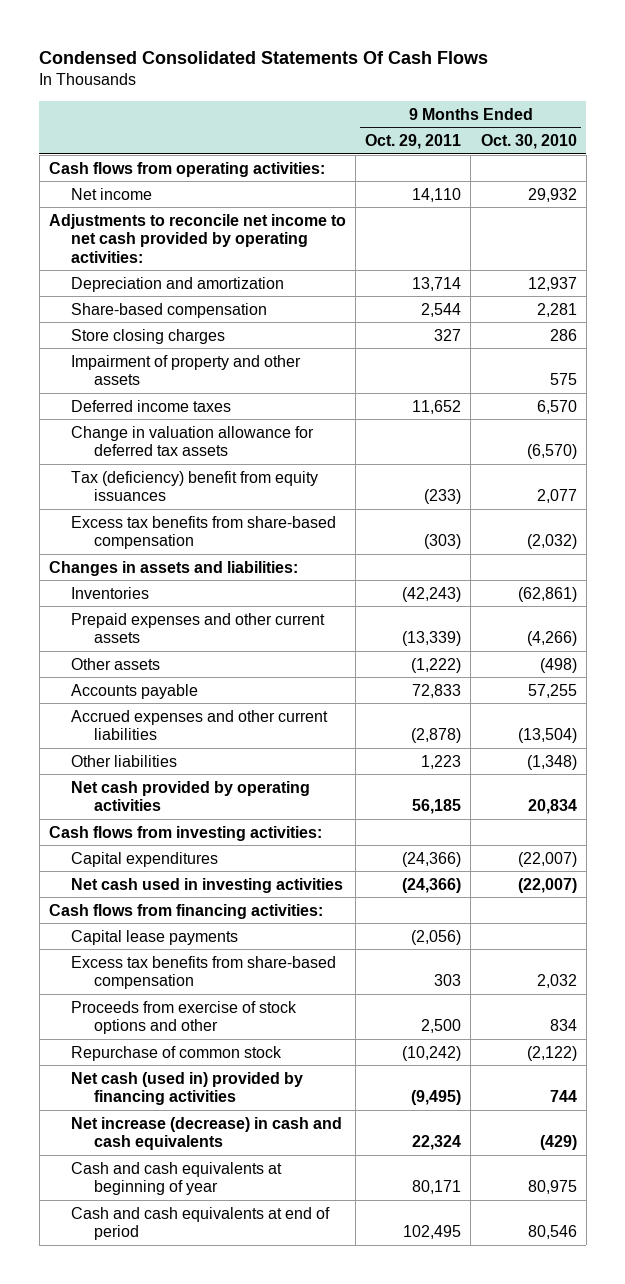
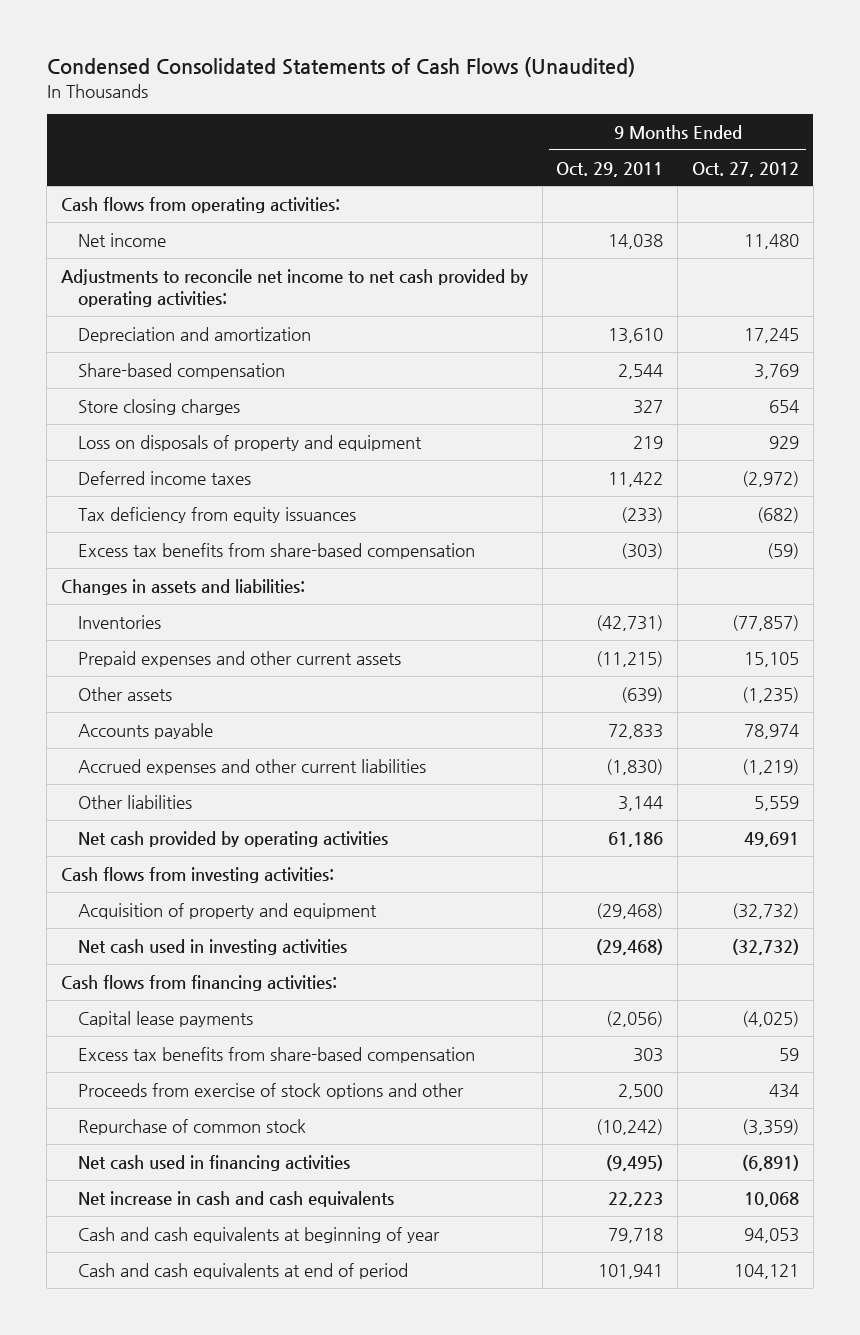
[39,50,489,64] Condensed Consolidated Statements Of Cash Flows -> [46,57,635,78] Condensed Consolidated Statements of Cash Flows (Unaudited)
[480,133,577,149] Oct. 30, 2010 -> none
none -> [691,161,799,177] Oct. 27, 2012
[412,187,462,202] 14,110 -> [608,233,664,249] 14,038
[412,276,462,291] 13,714 -> [608,327,664,343] 13,610
[71,354,302,386] Impairment of property and other assets -> none
[71,425,315,457] Change in valuation allowance for deferred tax assets -> none
none -> [78,434,423,451] Loss on disposals of property and equipment
[412,399,462,414] 11,652 -> [608,471,664,487] 11,422
[71,470,319,502] Tax (deficiency) benefit from equity issuances -> [78,506,357,523] Tax deficiency from equity issuances
[402,586,462,602] (42,243) -> [596,614,664,631] (42,731)
[402,631,462,647] (13,339) -> [596,650,664,667] (11,215)
[411,657,462,673] (1,222) -> [621,686,664,703] (639)
[411,728,462,744] (2,878) -> [606,758,664,775] (1,830)
[421,754,462,769] 1,223 -> [618,795,664,811] 3,144
[412,799,462,815] 56,185 -> [608,831,664,847] 61,186
[71,851,219,867] Capital expenditures -> none
none -> [78,902,378,919] Acquisition of property and equipment
[402,877,462,893] (24,366) -> [596,938,664,955] (29,468)
[71,1071,304,1106] Net cash (used in) provided by financing activities -> [78,1154,351,1171] Net cash used in financing activities
[71,1116,343,1151] Net increase (decrease) in cash and cash equivalents -> [78,1190,395,1207] Net increase in cash and cash equivalents
[412,1135,462,1151] 22,324 -> [608,1191,664,1207] 22,223
[412,1180,462,1195] 80,171 -> [608,1227,664,1243] 79,718
[403,1225,462,1240] 102,495 -> [598,1263,664,1279] 101,941

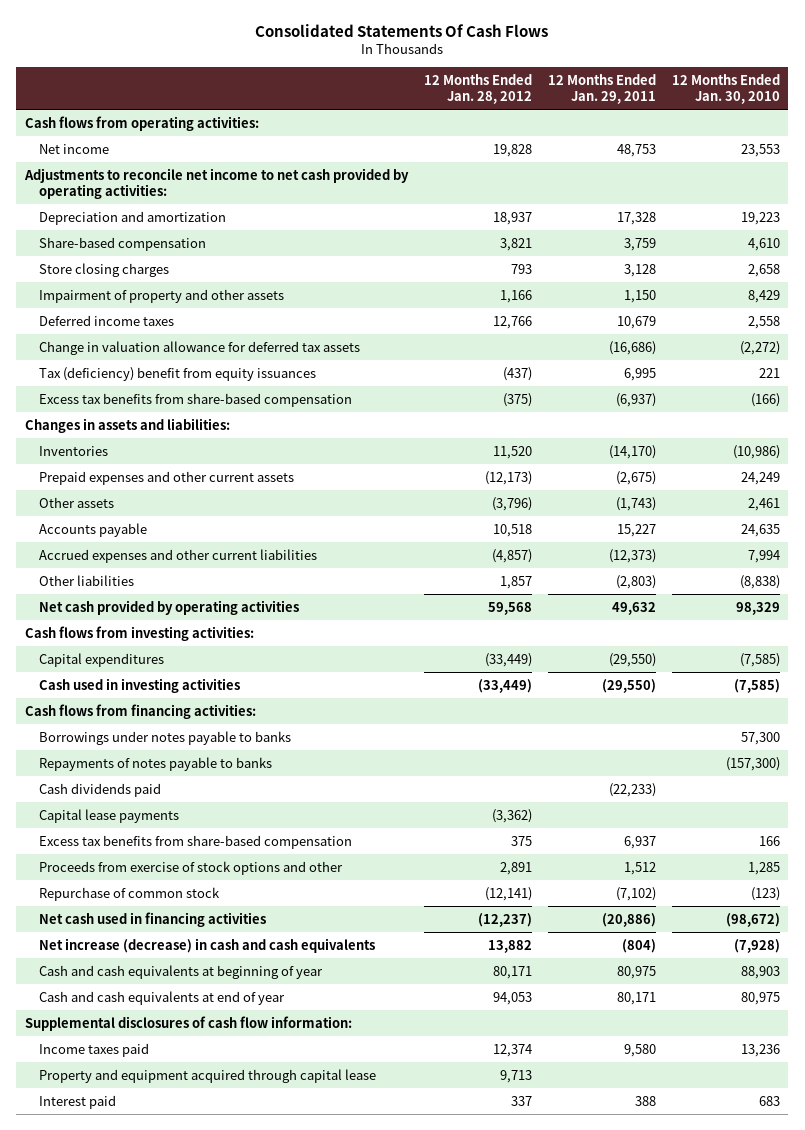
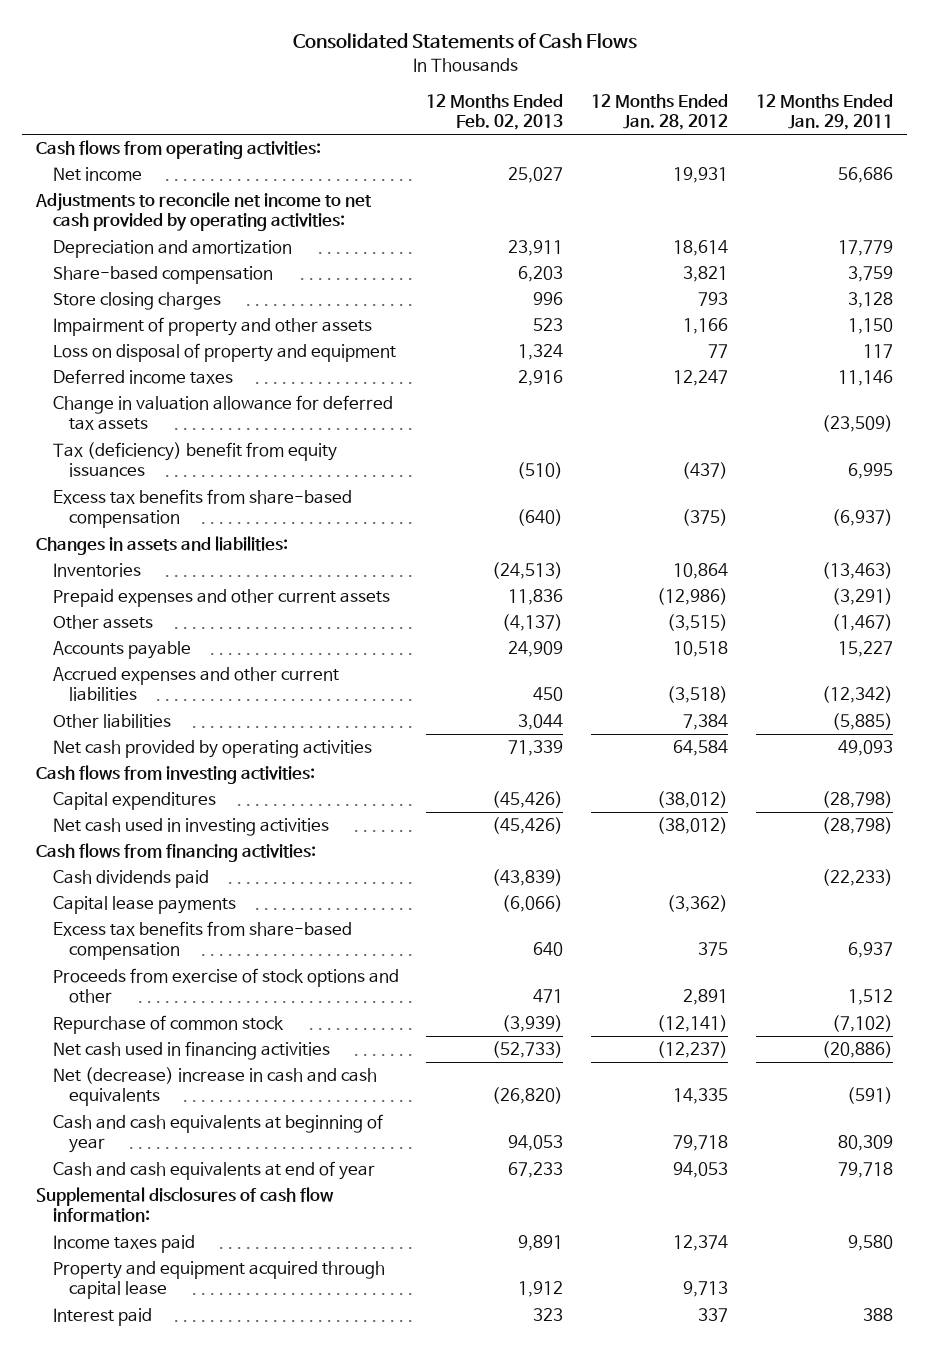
[255,23,549,37] Consolidated Statements Of Cash Flows -> [292,33,637,50] Consolidated Statements of Cash Flows
[672,74,781,105] 12 Months Ended Jan. 30, 2010 -> none
none -> [426,93,564,131] 12 Months Ended Feb. 02, 2013
[492,143,532,157] 19,828 -> [673,167,729,184] 19,931
[617,143,657,157] 48,753 -> [837,167,893,184] 56,686
[492,211,532,225] 18,937 -> [673,240,729,257] 18,614
[617,211,657,225] 17,328 -> [837,240,893,257] 17,779
none -> [52,343,396,363] Loss on disposal of property and equipment
[492,315,532,329] 12,766 -> [673,370,729,387] 12,247
[617,315,657,329] 10,679 -> [837,370,893,387] 11,146
[609,340,657,355] (16,686) -> [821,415,893,433] (23,509)
[492,445,532,459] 11,520 -> [673,563,729,580] 10,864
[609,444,657,459] (14,170) -> [821,562,893,580] (13,463)
[484,470,532,485] (12,173) -> [657,588,729,606] (12,986)
[616,470,657,485] (2,675) -> [831,588,893,606] (3,291)
[491,496,532,511] (3,796) -> [667,614,729,632] (3,515)
[616,496,657,511] (1,743) -> [831,614,893,632] (1,467)
[491,548,532,563] (4,857) -> [667,686,729,704] (3,518)
[609,548,657,563] (12,373) -> [821,686,893,704] (12,342)
[499,575,532,589] 1,857 -> [683,714,729,731] 7,384
[616,574,657,589] (2,803) -> [831,713,893,731] (5,885)
[487,601,532,615] 59,568 -> [673,740,729,757] 64,584
[612,601,657,615] 49,632 -> [837,740,893,757] 49,093
[484,652,532,667] (33,449) -> [657,791,729,809] (38,012)
[609,652,657,667] (29,550) -> [821,791,893,809] (28,798)
[38,677,240,693] Cash used in investing activities -> [52,818,329,837] Net cash used in investing activities
[477,678,532,693] (33,449) -> [657,817,729,835] (38,012)
[602,678,657,693] (29,550) -> [821,817,893,835] (28,798)
[38,730,291,745] Borrowings under notes payable to banks -> none
[38,756,272,771] Repayments of notes payable to banks -> none
[38,937,375,953] Net increase (decrease) in cash and cash equivalents -> [52,1067,377,1107] Net (decrease) increase in cash and cash equivalents
[487,939,532,953] 13,882 -> [673,1088,729,1105] 14,335
[622,938,657,953] (804) -> [846,1087,893,1105] (591)
[492,965,532,979] 80,171 -> [673,1135,729,1152] 79,718
[617,965,657,979] 80,975 -> [837,1135,893,1152] 80,309
[617,991,657,1005] 80,171 -> [837,1162,893,1179] 79,718

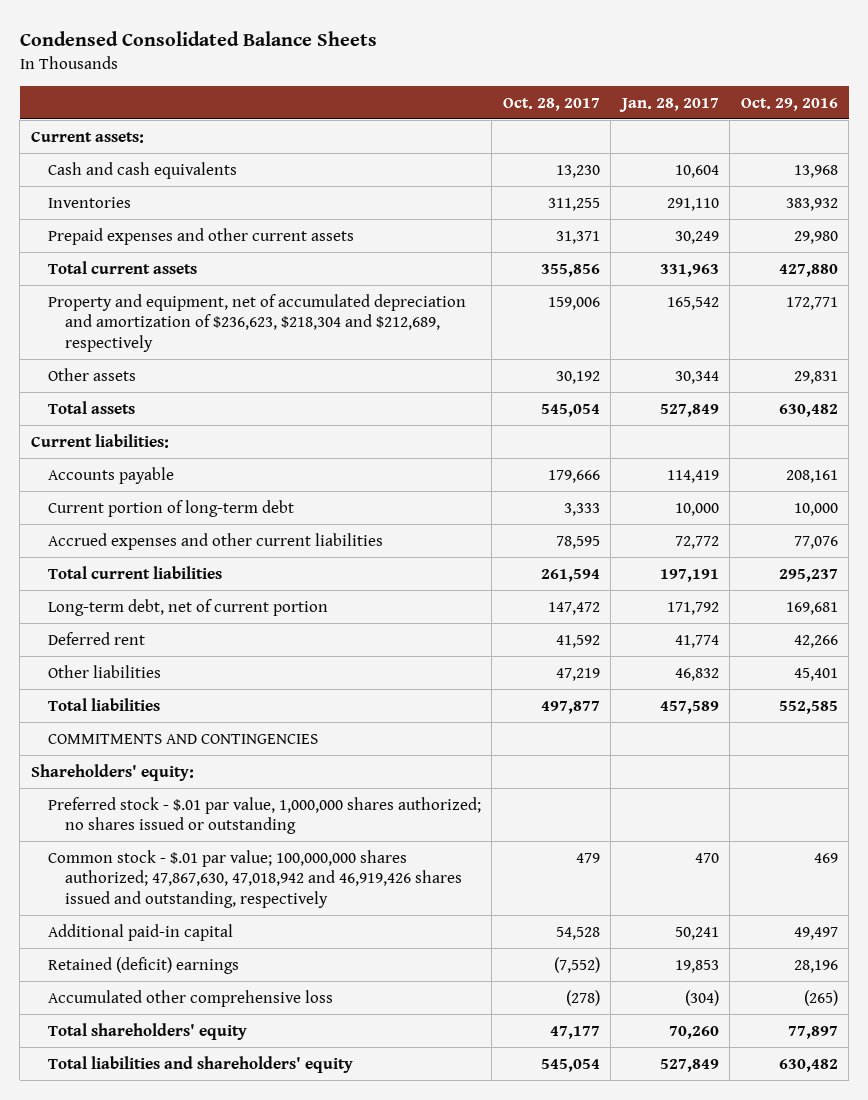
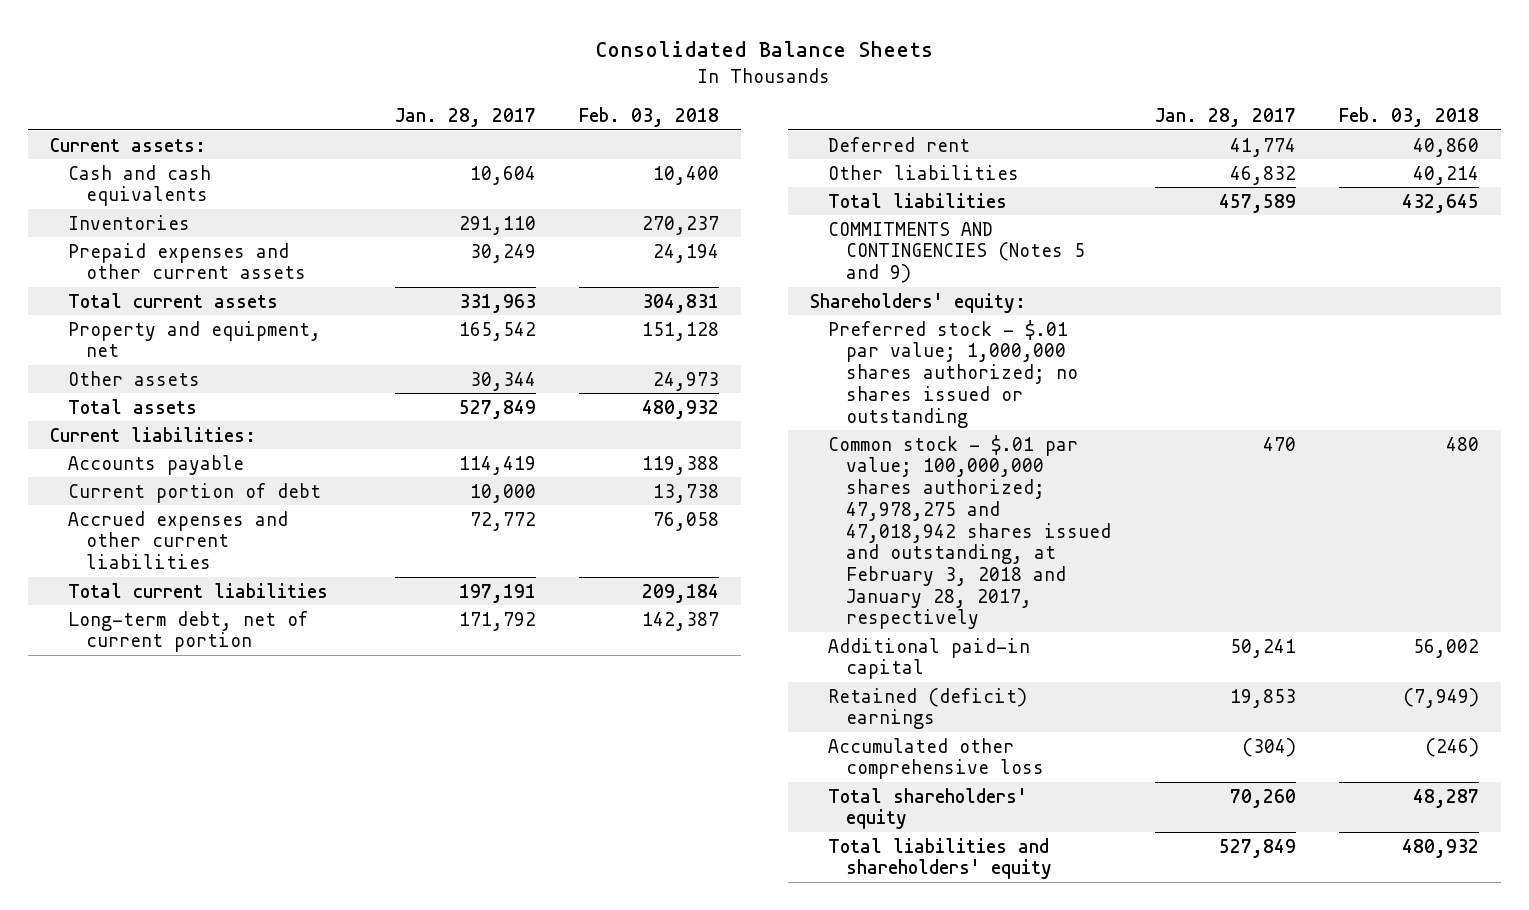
[19,31,377,47] Condensed Consolidated Balance Sheets -> [595,41,934,58] Consolidated Balance Sheets
[502,97,600,111] Oct. 28, 2017 -> none
[740,97,838,111] Oct. 29, 2016 -> none
none -> [579,106,720,127] Feb. 03, 2018
[47,293,466,352] Property and equipment, net of accumulated depreciation and amortization of $236,623, $218,304 and $212,689, respectively -> [67,320,321,358] Property and equipment, net
[47,499,294,517] Current portion of long-term debt -> [67,482,321,503] Current portion of debt
[47,733,318,744] COMMITMENTS AND CONTINGENCIES -> [828,221,1086,284] COMMITMENTS AND CONTINGENCIES (Notes 5 and 9)
[47,796,481,835] Preferred stock - $.01 par value, 1,000,000 shares authorized; no shares issued or outstanding -> [828,319,1079,428] Preferred stock - $.01 par value; 1,000,000 shares authorized; no shares issued or outstanding
[47,849,462,908] Common stock - $.01 par value; 100,000,000 shares authorized; 47,867,630, 47,018,942 and 46,919,426 shares issued and outstanding, respectively -> [828,434,1112,630] Common stock - $.01 par value; 100,000,000 shares authorized; 47,978,275 and 47,018,942 shares issued and outstanding, at February 3, 2018 and January 28, 2017, respectively

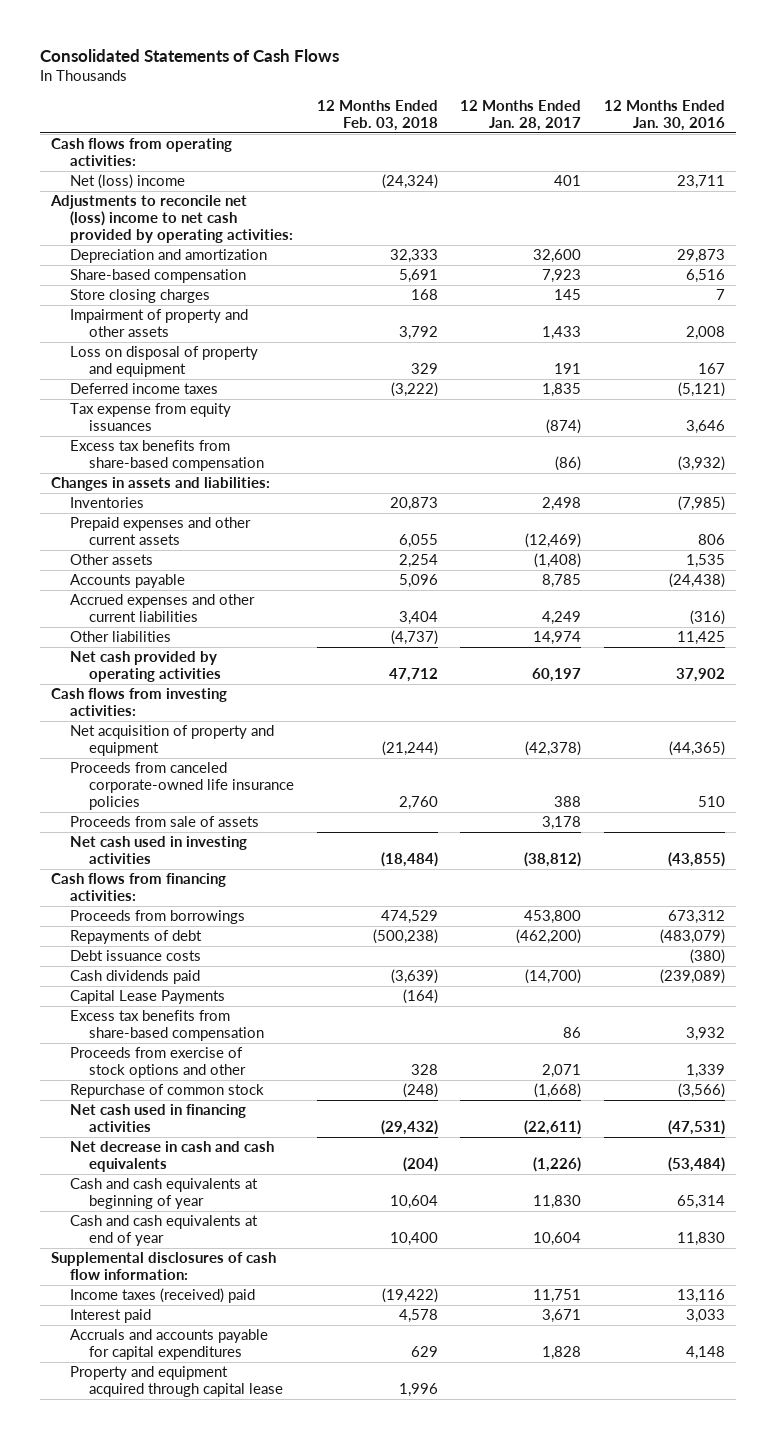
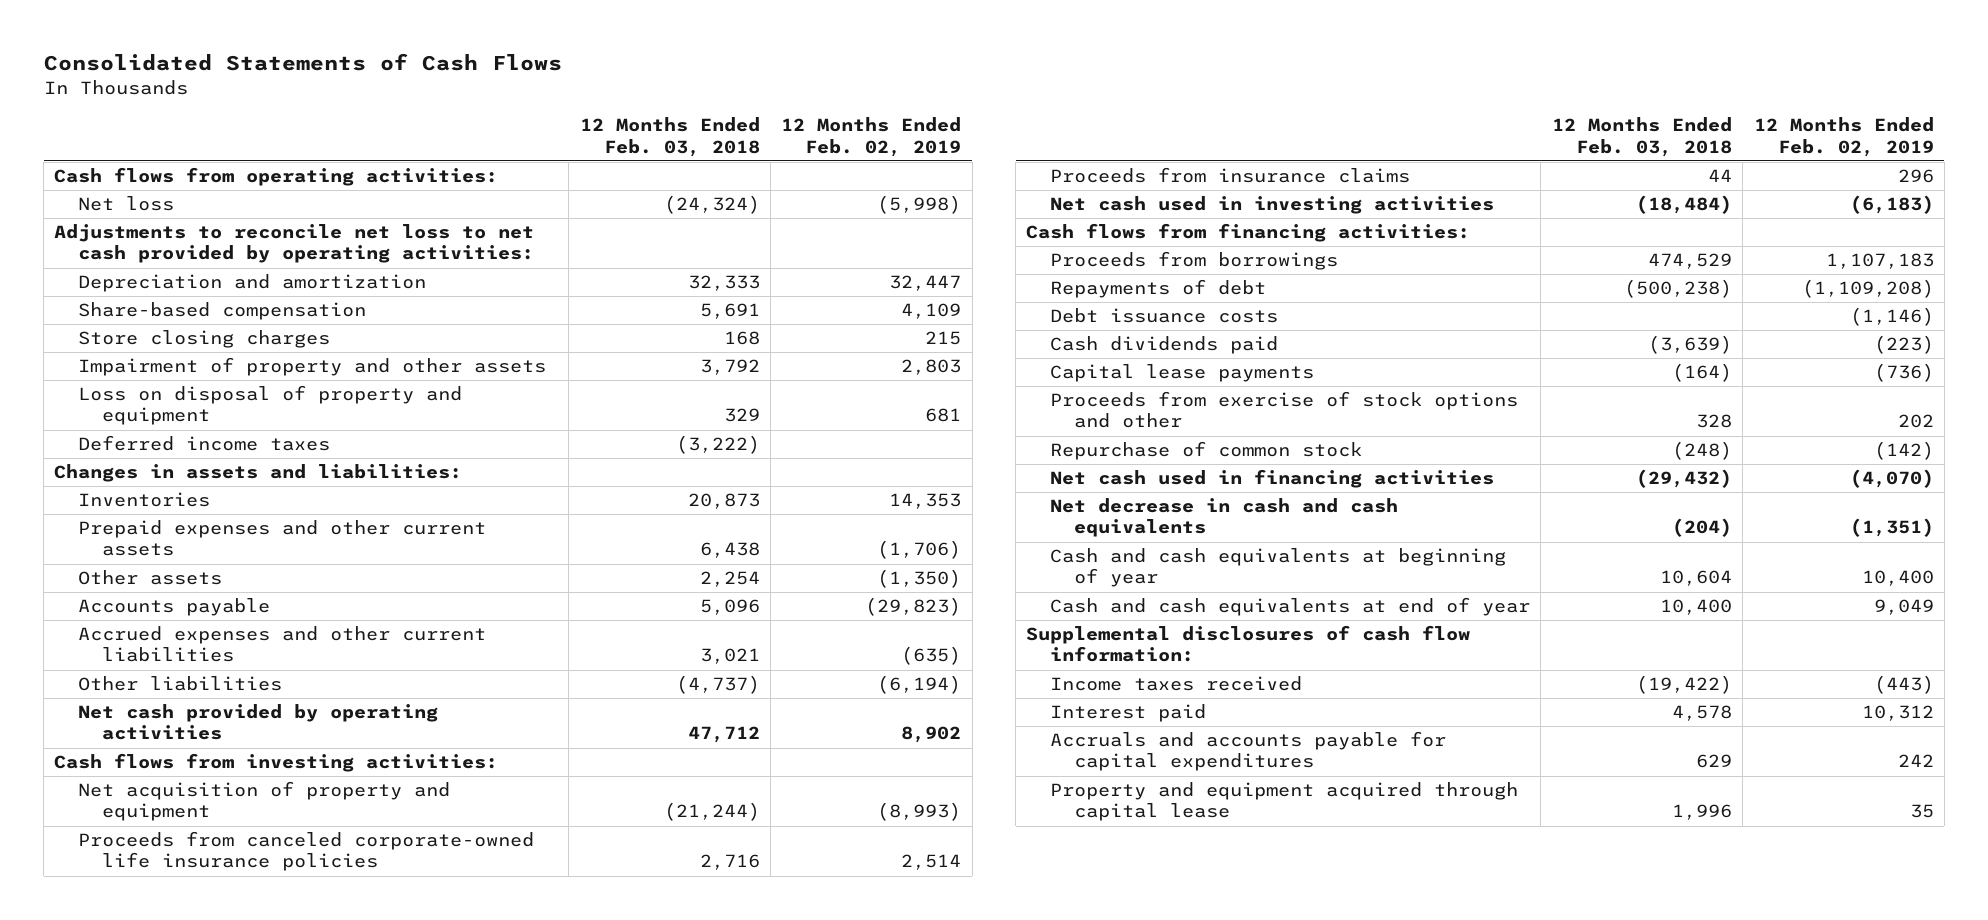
[460,99,582,131] 12 Months Ended Jan. 28, 2017 -> none
[603,99,725,131] 12 Months Ended Jan. 30, 2016 -> none
none -> [781,117,962,157] 12 Months Ended Feb. 02, 2019
[70,174,186,190] Net (loss) income -> [78,196,175,212] Net loss
[50,195,294,243] Adjustments to reconcile net (loss) income to net cash provided by operating activities: -> [54,224,535,264] Adjustments to reconcile net loss to net cash provided by operating activities:
[70,403,232,432] Tax expense from equity issuances -> none
[70,440,265,472] Excess tax benefits from share-based compensation -> none
[398,534,438,549] 6,055 -> [699,542,760,559] 6,438
[398,611,438,626] 3,404 -> [699,648,760,665] 3,021
[70,816,260,828] Proceeds from sale of assets -> none
[398,795,438,810] 2,760 -> [699,854,760,871] 2,716
none -> [1050,167,1411,184] Proceeds from insurance claims
[70,1010,265,1042] Excess tax benefits from share-based compensation -> none
[70,990,226,1005] Capital Lease Payments -> [1050,364,1315,383] Capital lease payments
[70,1288,256,1304] Income taxes (received) paid -> [1050,676,1303,692] Income taxes received

